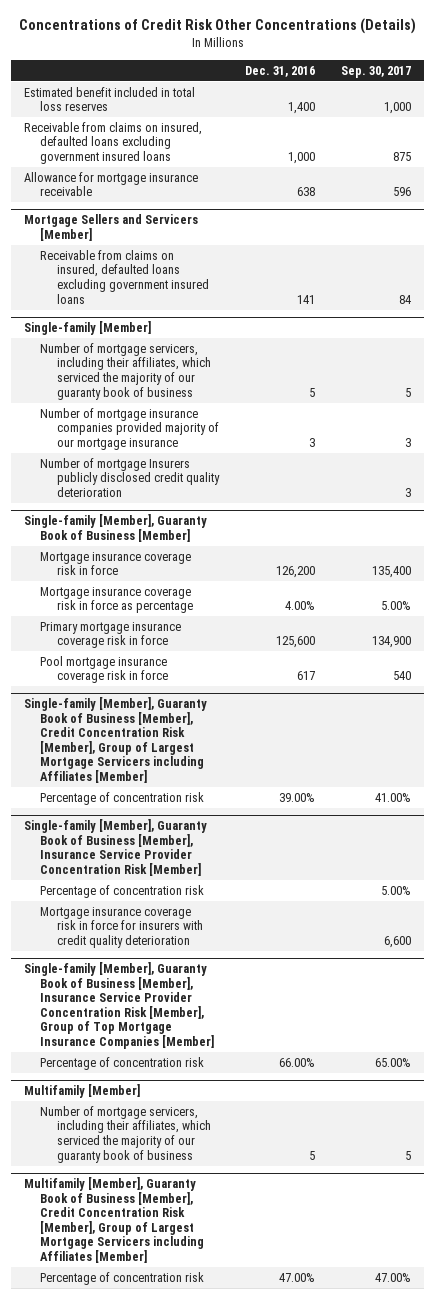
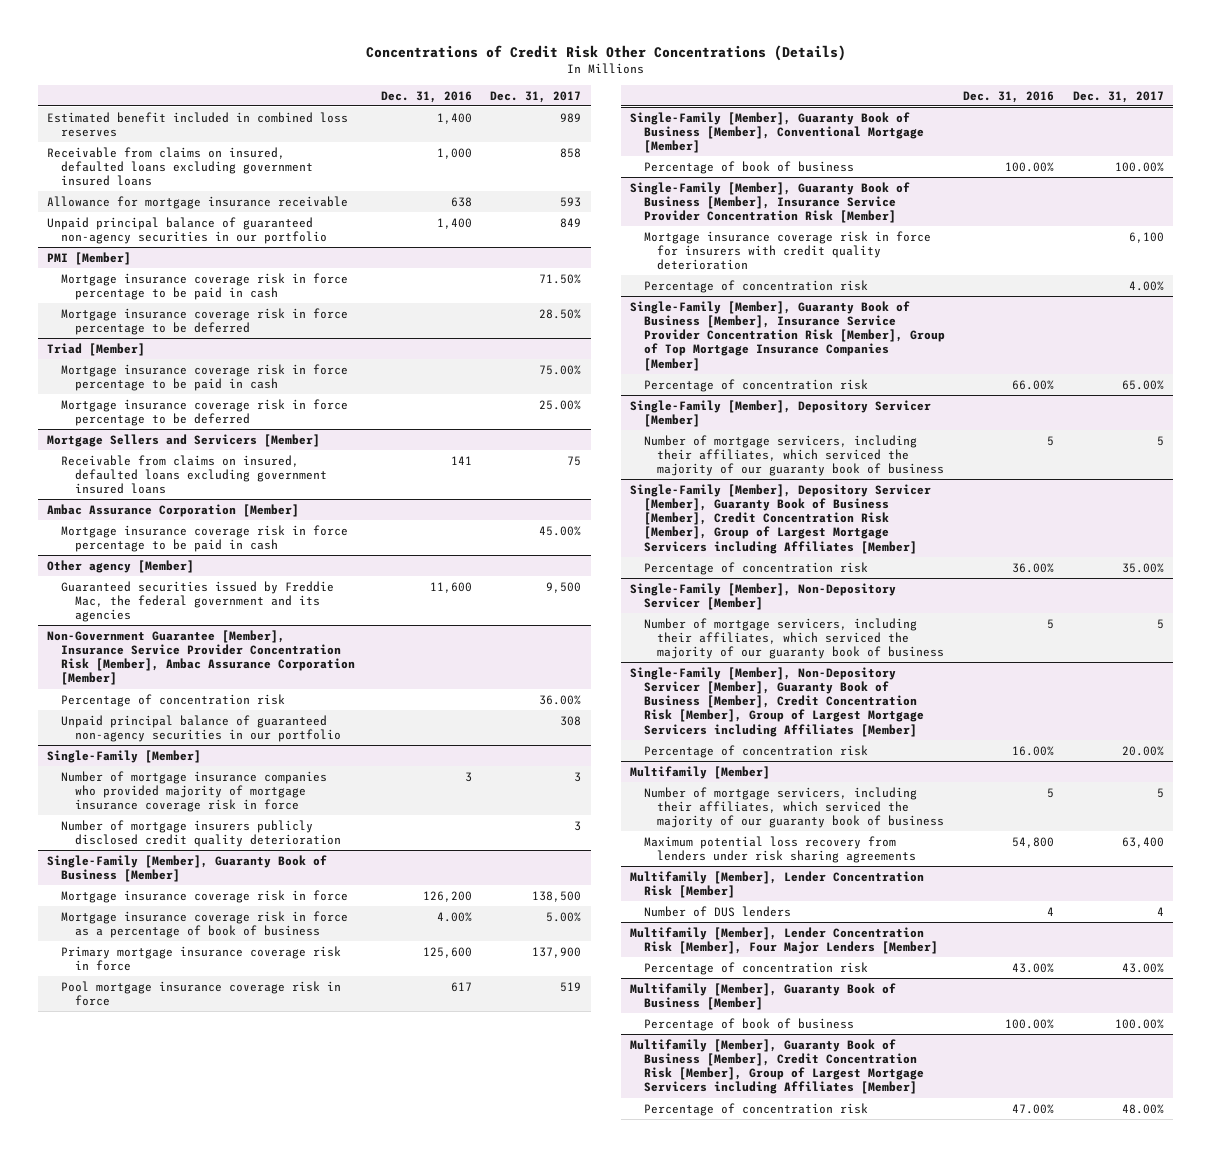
[341,65,412,78] Sep. 30, 2017 -> none
none -> [490,90,582,103] Dec. 31, 2017
[23,86,195,112] Estimated benefit included in total loss reserves -> [47,111,349,137] Estimated benefit included in combined loss reserves
none -> [47,216,328,244] Unpaid principal balance of guaranteed non-agency securities in our portfolio
none -> [47,251,132,265] PMI [Member]
none -> [61,272,349,300] Mortgage insurance coverage risk in force percentage to be paid in cash
none -> [61,307,349,335] Mortgage insurance coverage risk in force percentage to be deferred
none -> [47,342,146,356] Triad [Member]
none -> [61,363,349,391] Mortgage insurance coverage risk in force percentage to be paid in cash
none -> [61,398,349,426] Mortgage insurance coverage risk in force percentage to be deferred
[40,342,212,400] Number of mortgage servicers, including their affiliates, which serviced the majority of our guaranty book of business -> none
none -> [47,503,300,517] Ambac Assurance Corporation [Member]
none -> [61,524,349,552] Mortgage insurance coverage risk in force percentage to be paid in cash
none -> [47,559,195,573] Other agency [Member]
none -> [61,580,335,623] Guaranteed securities issued by Freddie Mac, the federal government and its agencies
none -> [47,629,356,686] Non-Government Guarantee [Member], Insurance Service Provider Concentration Risk [Member], Ambac Assurance Corporation [Member]
none -> [61,693,286,707] Percentage of concentration risk
none -> [61,714,342,742] Unpaid principal balance of guaranteed non-agency securities in our portfolio
[23,321,151,336] Single-family [Member] -> [47,749,202,763] Single-Family [Member]
[40,407,220,451] Number of mortgage insurance companies provided majority of our mortgage insurance -> [61,770,328,813] Number of mortgage insurance companies who provided majority of mortgage insurance coverage risk in force
[40,457,221,498] Number of mortgage Insurers publicly disclosed credit quality deterioration -> [61,819,342,847] Number of mortgage insurers publicly disclosed credit quality deterioration
[23,514,207,542] Single-family [Member], Guaranty Book of Business [Member] -> [47,854,328,882] Single-Family [Member], Guaranty Book of Business [Member]
[40,586,194,614] Mortgage insurance coverage risk in force as percentage -> [61,910,349,938] Mortgage insurance coverage risk in force as a percentage of book of business
[23,697,207,783] Single-family [Member], Guaranty Book of Business [Member], Credit Concentration Risk [Member], Group of Largest Mortgage Servicers including Affiliates [Member] -> none
[40,791,205,805] Percentage of concentration risk -> none
[40,884,205,898] Percentage of concentration risk -> none
none -> [629,111,924,154] Single-Family [Member], Guaranty Book of Business [Member], Conventional Mortgage [Member]
none -> [643,160,854,174] Percentage of book of business
[23,819,207,876] Single-family [Member], Guaranty Book of Business [Member], Insurance Service Provider Concentration Risk [Member] -> [629,181,910,224] Single-Family [Member], Guaranty Book of Business [Member], Insurance Service Provider Concentration Risk [Member]
none -> [643,279,868,293] Percentage of concentration risk
[23,962,215,1049] Single-family [Member], Guaranty Book of Business [Member], Insurance Service Provider Concentration Risk [Member], Group of Top Mortgage Insurance Companies [Member] -> [629,300,945,371] Single-Family [Member], Guaranty Book of Business [Member], Insurance Service Provider Concentration Risk [Member], Group of Top Mortgage Insurance Companies [Member]
none -> [629,399,931,427] Single-Family [Member], Depository Servicer [Member]
none -> [643,434,945,477] Number of mortgage servicers, including their affiliates, which serviced the majority of our guaranty book of business
none -> [629,483,931,554] Single-Family [Member], Depository Servicer [Member], Guaranty Book of Business [Member], Credit Concentration Risk [Member], Group of Largest Mortgage Servicers including Affiliates [Member]
none -> [643,561,868,575] Percentage of concentration risk
none -> [629,582,896,610] Single-Family [Member], Non-Depository Servicer [Member]
none -> [643,617,945,660] Number of mortgage servicers, including their affiliates, which serviced the majority of our guaranty book of business
none -> [629,666,924,737] Single-Family [Member], Non-Depository Servicer [Member], Guaranty Book of Business [Member], Credit Concentration Risk [Member], Group of Largest Mortgage Servicers including Affiliates [Member]
none -> [643,744,868,758] Percentage of concentration risk
none -> [643,835,917,863] Maximum potential loss recovery from lenders under risk sharing agreements
none -> [629,870,924,898] Multifamily [Member], Lender Concentration Risk [Member]
none -> [643,905,791,917] Number of DUS lenders
none -> [629,926,938,954] Multifamily [Member], Lender Concentration Risk [Member], Four Major Lenders [Member]
none -> [643,961,868,975] Percentage of concentration risk
none -> [629,982,896,1010] Multifamily [Member], Guaranty Book of Business [Member]
none -> [643,1017,854,1031] Percentage of book of business

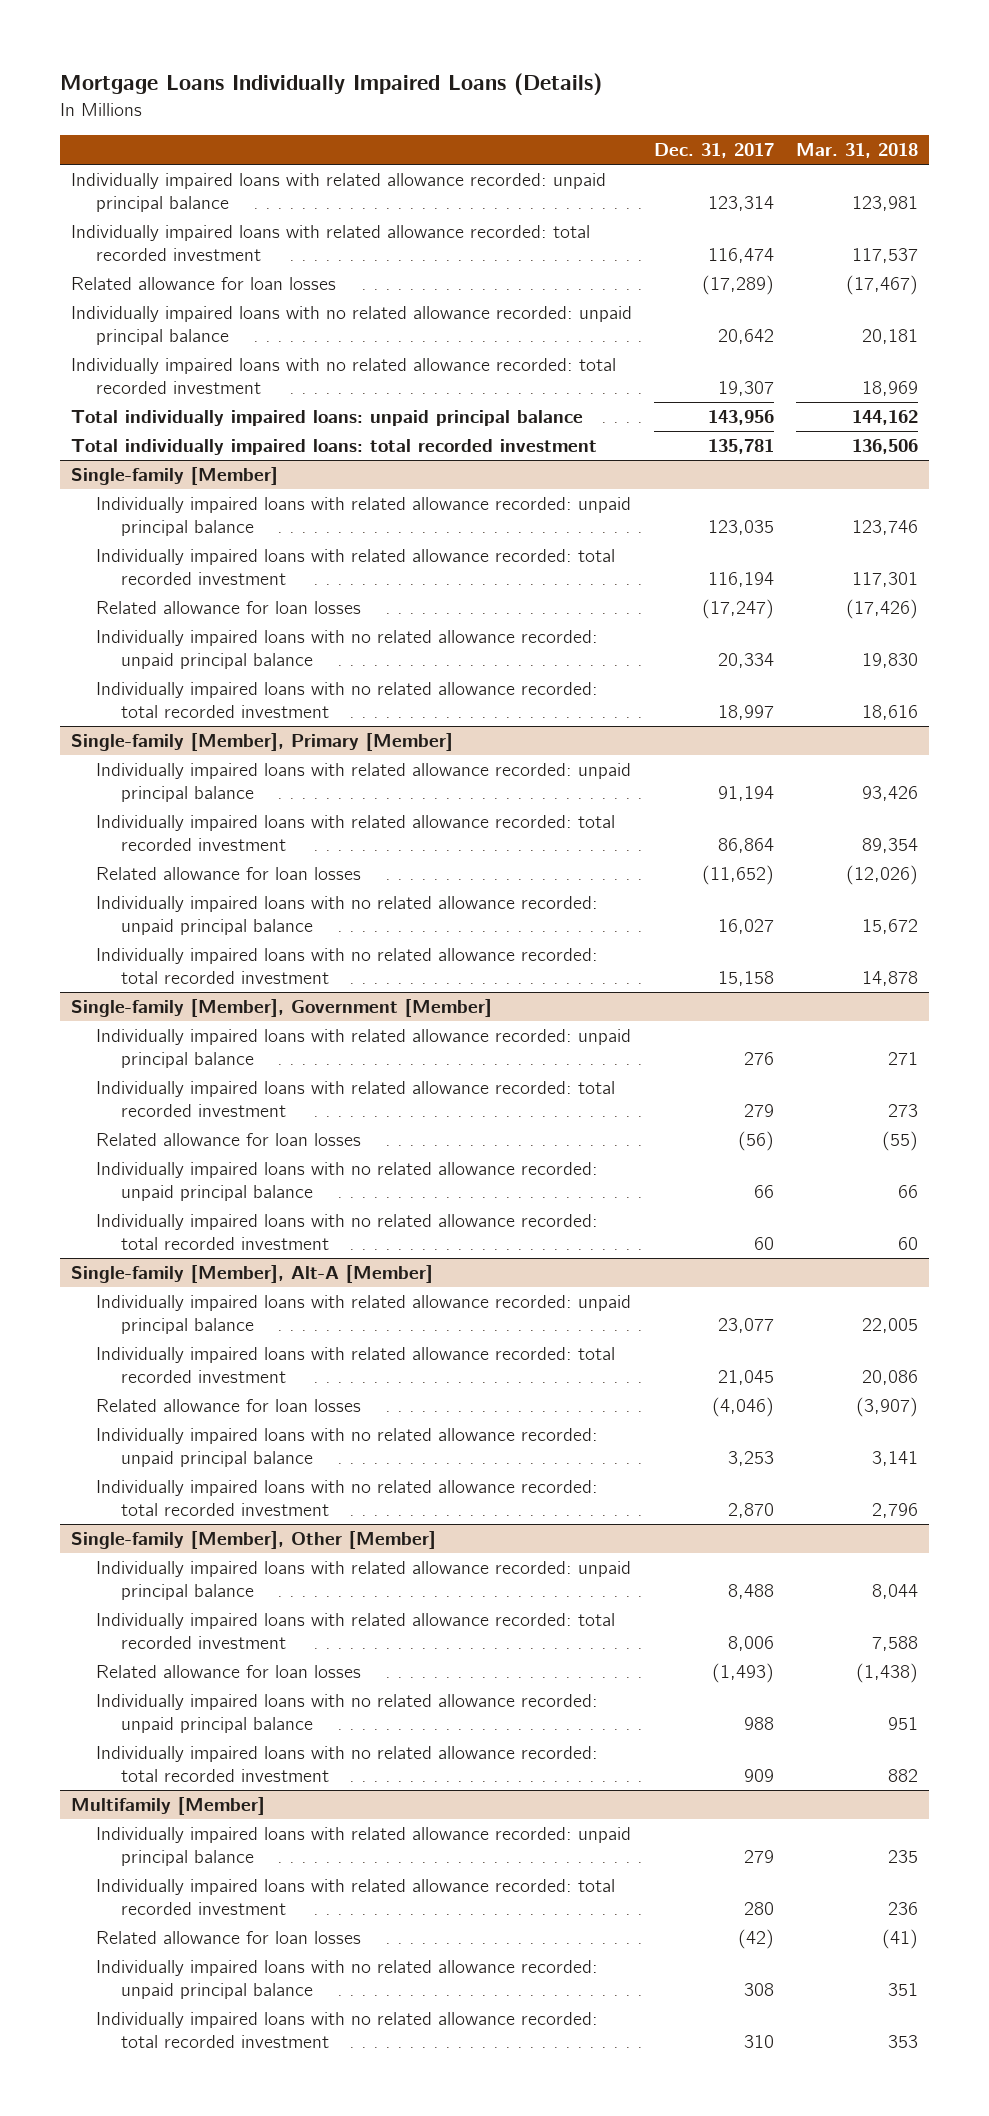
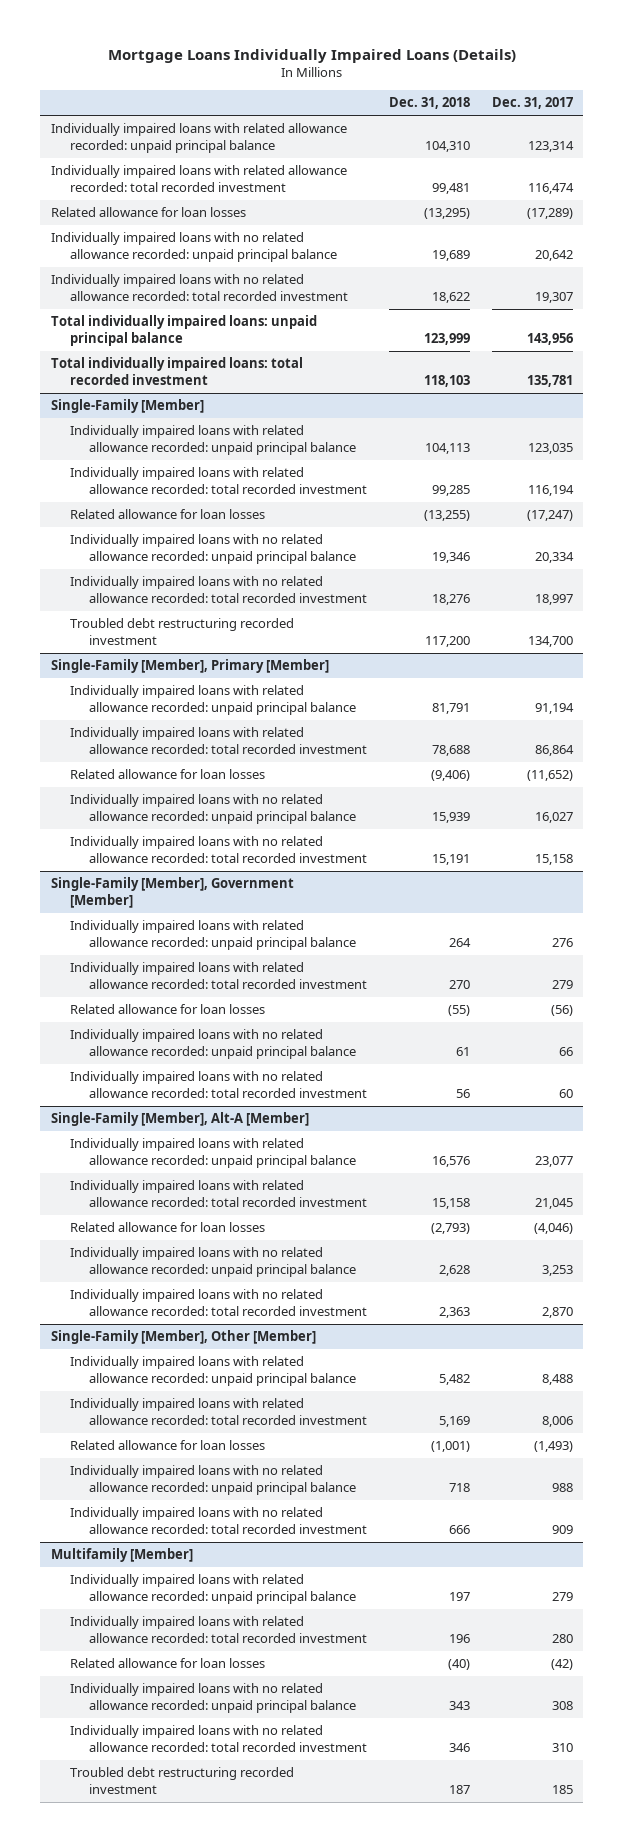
[796,143,919,159] Mar. 31, 2018 -> none
none -> [388,97,470,110] Dec. 31, 2018
[71,467,279,486] Single-family [Member] -> [50,399,204,414] Single-Family [Member]
none -> [69,618,294,645] Troubled debt restructuring recorded investment
[71,733,454,752] Single-family [Member], Primary [Member] -> [50,659,329,674] Single-Family [Member], Primary [Member]
[71,999,493,1018] Single-family [Member], Government [Member] -> [50,877,294,908] Single-Family [Member], Government [Member]
[71,1265,434,1284] Single-family [Member], Alt-A [Member] -> [50,1112,309,1127] Single-Family [Member], Alt-A [Member]
[71,1531,437,1550] Single-family [Member], Other [Member] -> [50,1330,316,1345] Single-Family [Member], Other [Member]
none -> [69,1767,294,1794] Troubled debt restructuring recorded investment

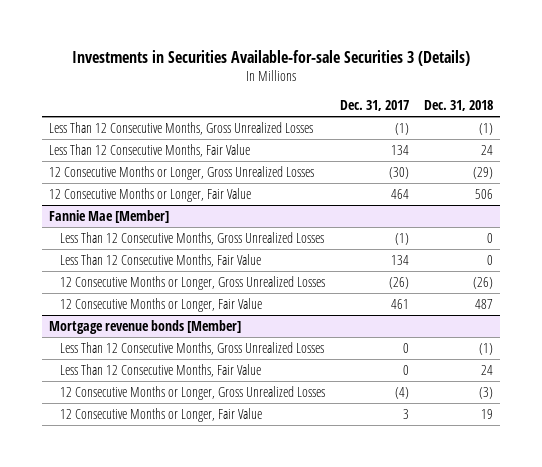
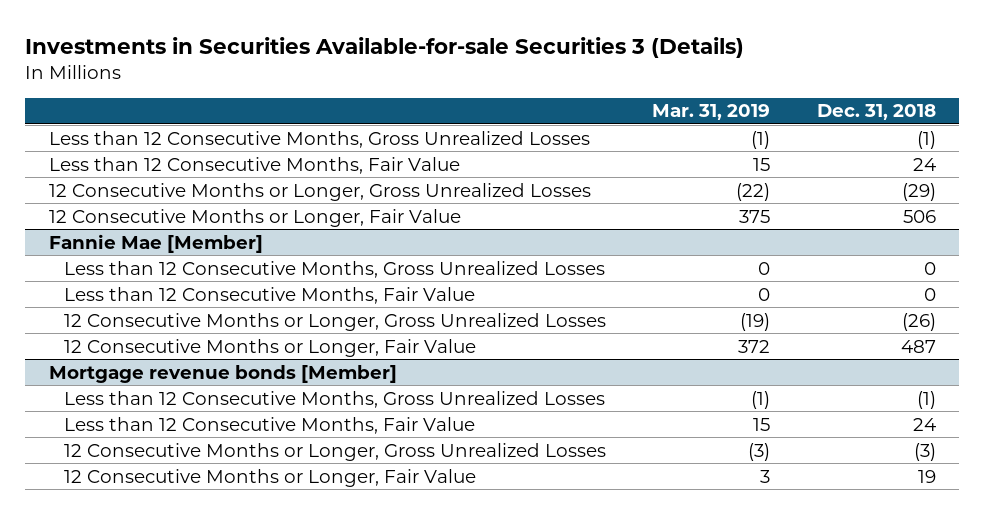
[340,100,410,112] Dec. 31, 2017 -> none
none -> [652,104,771,121] Mar. 31, 2019
[48,121,313,135] Less Than 12 Consecutive Months, Gross Unrealized Losses -> [48,130,590,148] Less than 12 Consecutive Months, Gross Unrealized Losses
[48,143,250,157] Less Than 12 Consecutive Months, Fair Value -> [48,156,460,174] Less than 12 Consecutive Months, Fair Value
[60,231,325,245] Less Than 12 Consecutive Months, Gross Unrealized Losses -> [63,260,605,278] Less than 12 Consecutive Months, Gross Unrealized Losses
[60,253,262,267] Less Than 12 Consecutive Months, Fair Value -> [63,286,475,304] Less than 12 Consecutive Months, Fair Value
[60,341,325,355] Less Than 12 Consecutive Months, Gross Unrealized Losses -> [63,390,605,408] Less than 12 Consecutive Months, Gross Unrealized Losses
[60,363,262,377] Less Than 12 Consecutive Months, Fair Value -> [63,416,475,434] Less than 12 Consecutive Months, Fair Value

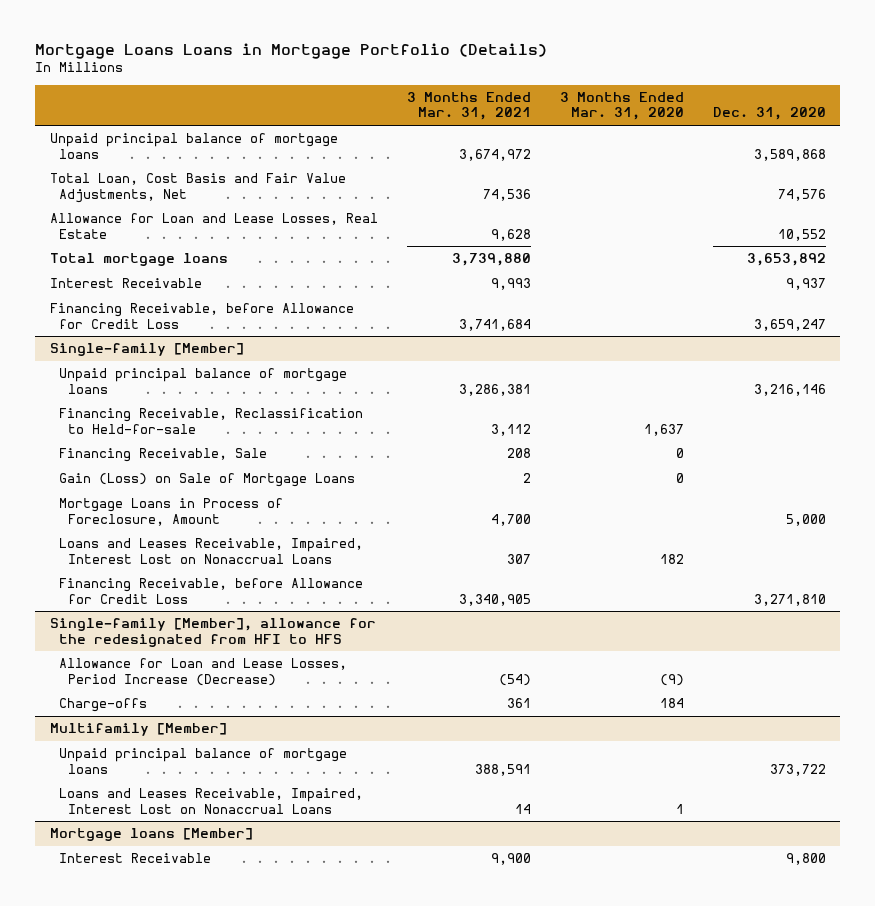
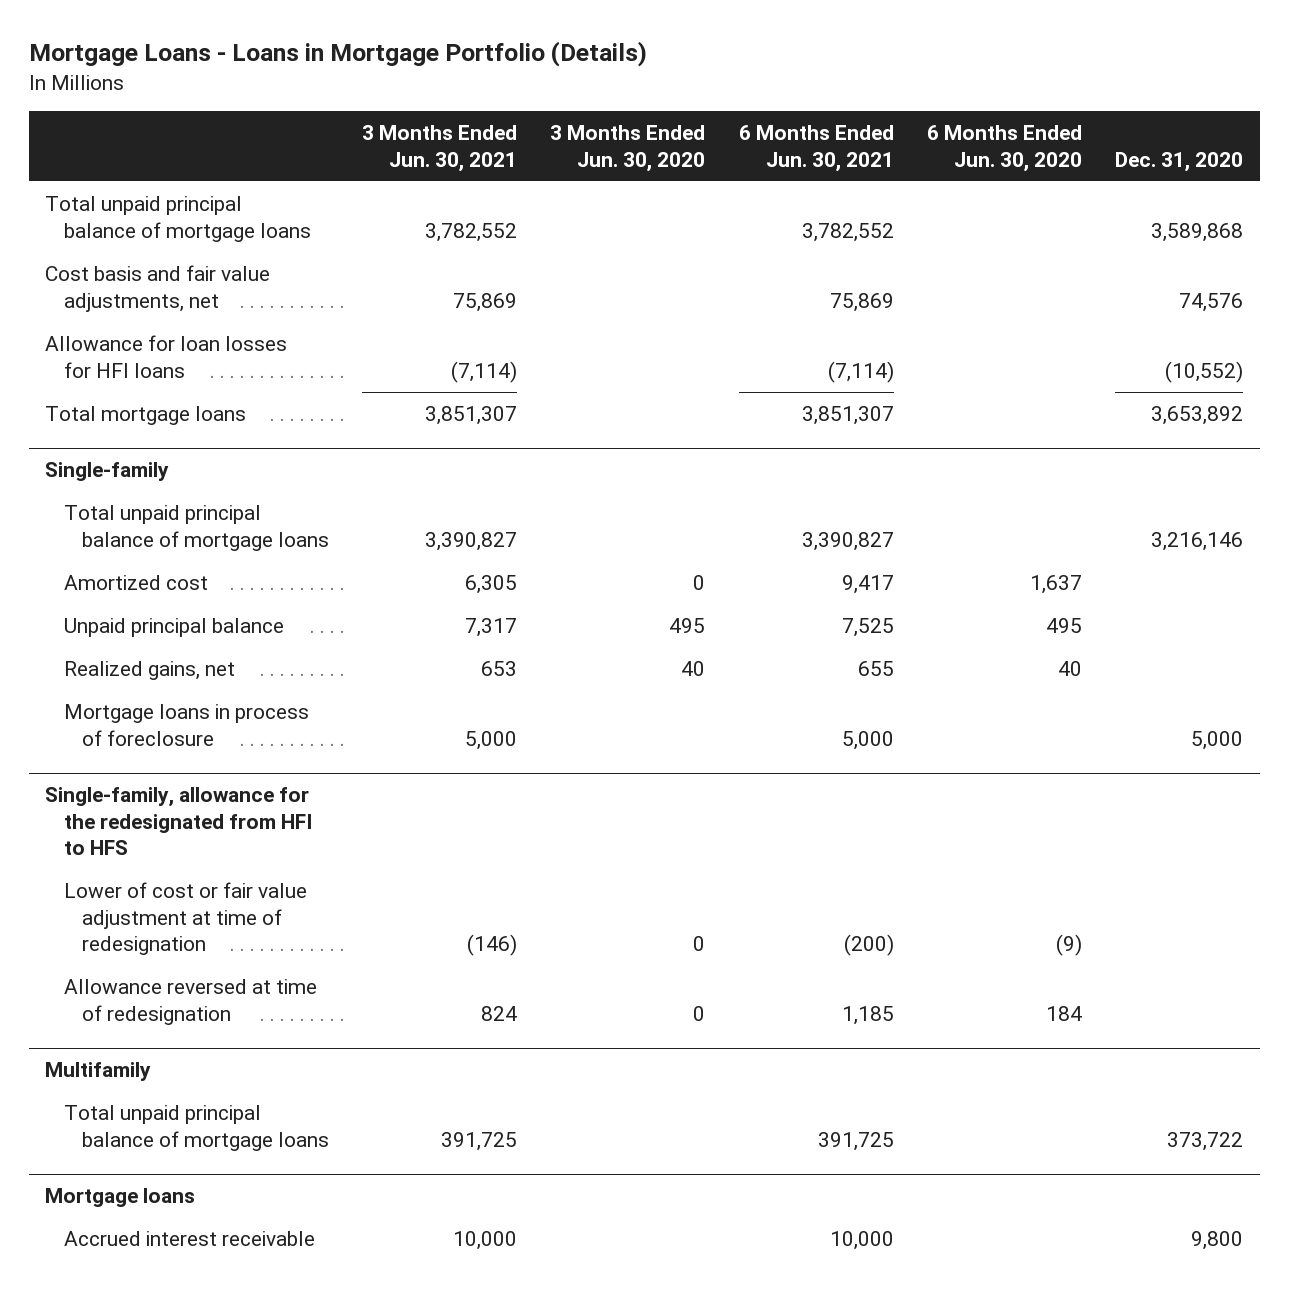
[34,42,547,59] Mortgage Loans Loans in Mortgage Portfolio (Details) -> [28,41,647,68] Mortgage Loans - Loans in Mortgage Portfolio (Details)
[406,92,531,121] 3 Months Ended Mar. 31, 2021 -> none
[559,92,684,121] 3 Months Ended Mar. 31, 2020 -> none
none -> [361,125,517,172] 3 Months Ended Jun. 30, 2021
none -> [550,125,706,172] 3 Months Ended Jun. 30, 2020
none -> [738,125,894,172] 6 Months Ended Jun. 30, 2021
none -> [926,125,1082,172] 6 Months Ended Jun. 30, 2020
[49,133,338,159] Unpaid principal balance of mortgage loans -> [45,196,311,242] Total unpaid principal balance of mortgage loans
[49,173,346,203] Total Loan, Cost Basis and Fair Value Adjustments, Net -> [45,265,271,312] Cost basis and fair value adjustments, net
[49,213,378,239] Allowance for Loan and Lease Losses, Real Estate -> [45,335,288,378] Allowance for loan losses for HFI loans
[777,228,826,241] 10,552 -> [1165,360,1244,383] (10,552)
[49,278,202,289] Interest Receivable -> none
[49,303,354,329] Financing Receivable, before Allowance for Credit Loss -> none
[58,538,363,564] Loans and Leases Receivable, Impaired, Interest Lost on Nonaccrual Loans -> none
[58,578,363,604] Financing Receivable, before Allowance for Credit Loss -> none
[58,788,363,814] Loans and Leases Receivable, Impaired, Interest Lost on Nonaccrual Loans -> none
[49,343,244,357] Single-family [Member] -> [45,462,170,482] Single-family
[58,368,347,394] Unpaid principal balance of mortgage loans -> [63,505,329,551] Total unpaid principal balance of mortgage loans
[58,408,363,434] Financing Receivable, Reclassification to Held-for-sale -> [63,575,208,591] Amortized cost
[58,448,267,463] Financing Receivable, Sale -> [63,618,284,638] Unpaid principal balance
[58,473,355,488] Gain (Loss) on Sale of Mortgage Loans -> [63,661,235,681] Realized gains, net
[58,498,283,526] Mortgage Loans in Process of Foreclosure, Amount -> [63,704,309,746] Mortgage loans in process of foreclosure
[49,618,376,647] Single-family [Member], allowance for the redesignated from HFI to HFS -> [45,787,312,856] Single-family, allowance for the redesignated from HFI to HFS
[58,658,347,686] Allowance for Loan and Lease Losses, Period Increase (Decrease) -> [63,882,307,956] Lower of cost or fair value adjustment at time of redesignation
[58,698,147,713] Charge-offs -> [63,979,317,1025] Allowance reversed at time of redesignation
[49,723,227,737] Multifamily [Member] -> [45,1062,152,1082] Multifamily
[58,748,347,774] Unpaid principal balance of mortgage loans -> [63,1105,329,1151] Total unpaid principal balance of mortgage loans
[49,828,253,842] Mortgage loans [Member] -> [45,1188,196,1208] Mortgage loans
[58,853,211,864] Interest Receivable -> [63,1231,315,1247] Accrued interest receivable

